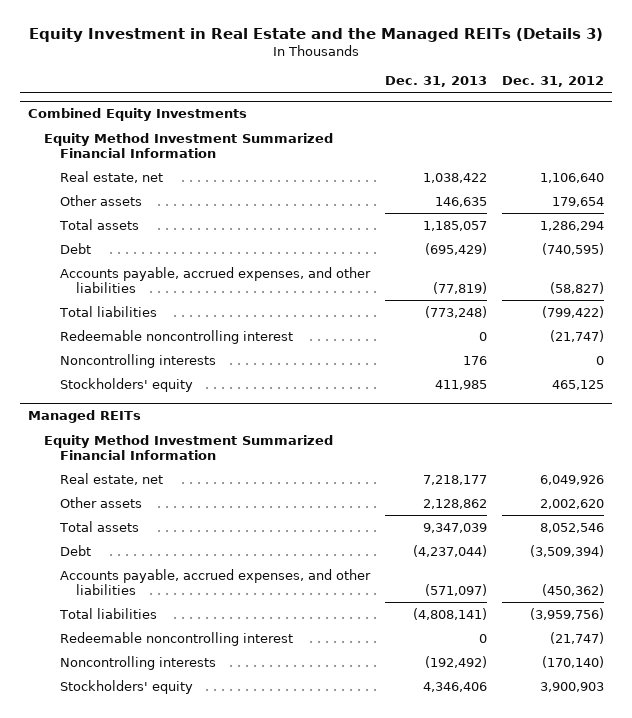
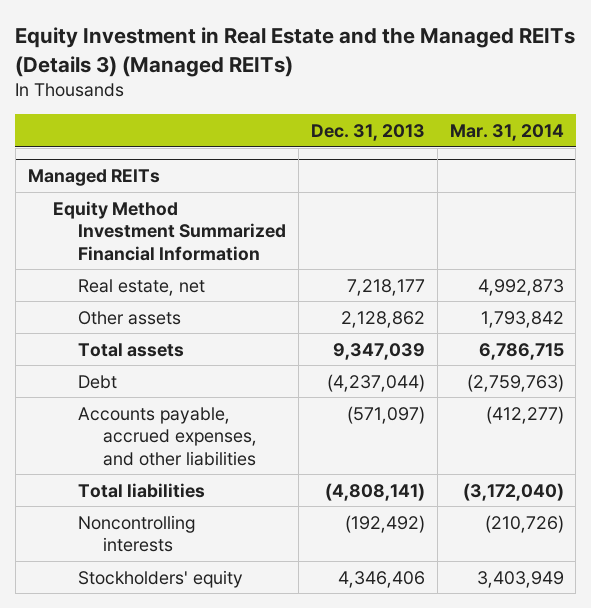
[28,28,603,43] Equity Investment in Real Estate and the Managed REITs (Details 3) -> [15,27,576,77] Equity Investment in Real Estate and the Managed REITs (Details 3) (Managed REITs)
[502,76,605,88] Dec. 31, 2012 -> none
none -> [449,123,564,141] Mar. 31, 2014
[27,108,247,122] Combined Equity Investments -> none
[43,132,333,158] Equity Method Investment Summarized Financial Information -> none
[59,170,163,183] Real estate, net -> none
[59,194,142,206] Other assets -> none
[58,218,139,230] Total assets -> none
[59,242,91,254] Debt -> none
[59,266,371,293] Accounts payable, accrued expenses, and other liabilities -> none
[58,305,157,317] Total liabilities -> none
[59,329,293,344] Redeemable noncontrolling interest -> none
[59,353,216,368] Noncontrolling interests -> none
[59,377,193,392] Stockholders' equity -> none
[59,631,293,646] Redeemable noncontrolling interest -> none

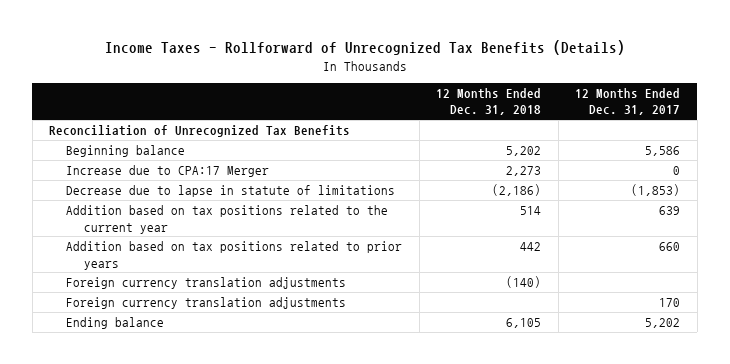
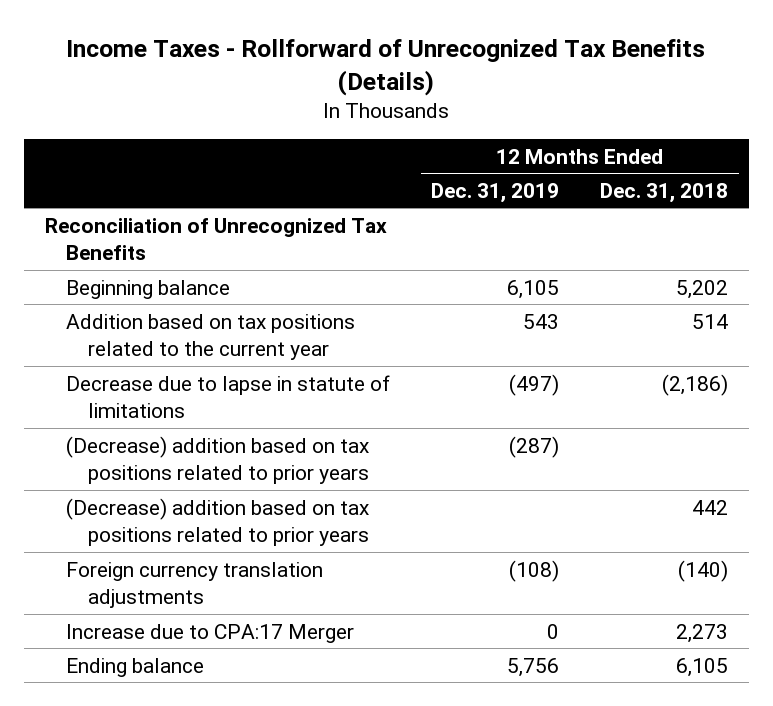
[575,87,681,116] 12 Months Ended Dec. 31, 2017 -> none
none -> [431,182,560,203] Dec. 31, 2019
[66,184,396,197] Decrease due to lapse in statute of limitations -> [66,374,391,418] Decrease due to lapse in statute of limitations
none -> [66,435,370,484] (Decrease) addition based on tax positions related to prior years
[66,240,403,270] Addition based on tax positions related to prior years -> [66,497,370,546] (Decrease) addition based on tax positions related to prior years
[66,296,347,309] Foreign currency translation adjustments -> none
[66,164,270,177] Increase due to CPA:17 Merger -> [66,623,355,643] Increase due to CPA:17 Merger

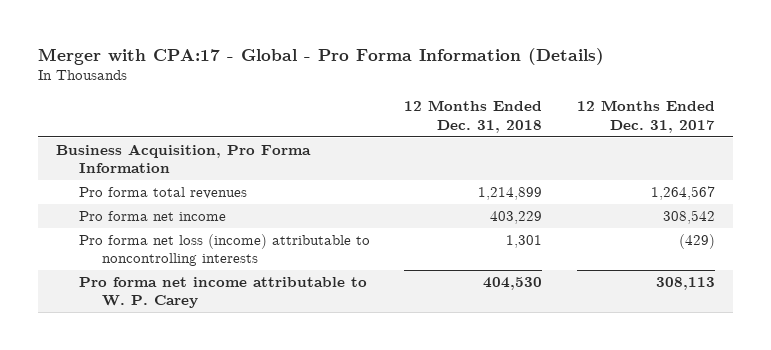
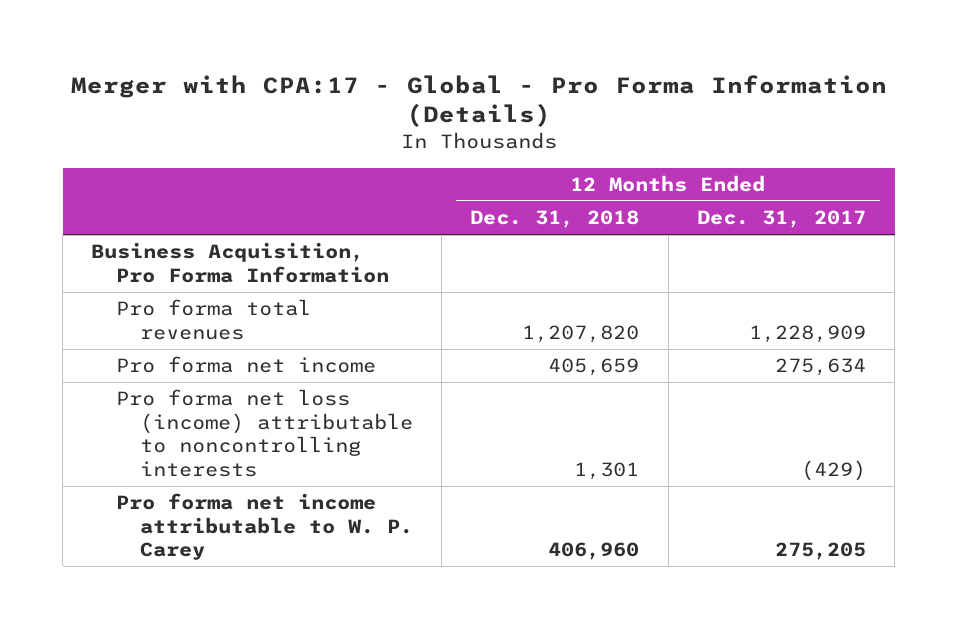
[478,187,543,201] 1,214,899 -> [522,324,640,343] 1,207,820
[651,186,716,201] 1,264,567 -> [748,324,866,343] 1,228,909
[490,211,543,225] 403,229 -> [548,358,640,377] 405,659
[663,210,716,225] 308,542 -> [774,358,866,377] 275,634
[483,277,543,291] 404,530 -> [548,542,640,561] 406,960
[656,277,716,291] 308,113 -> [774,542,866,561] 275,205

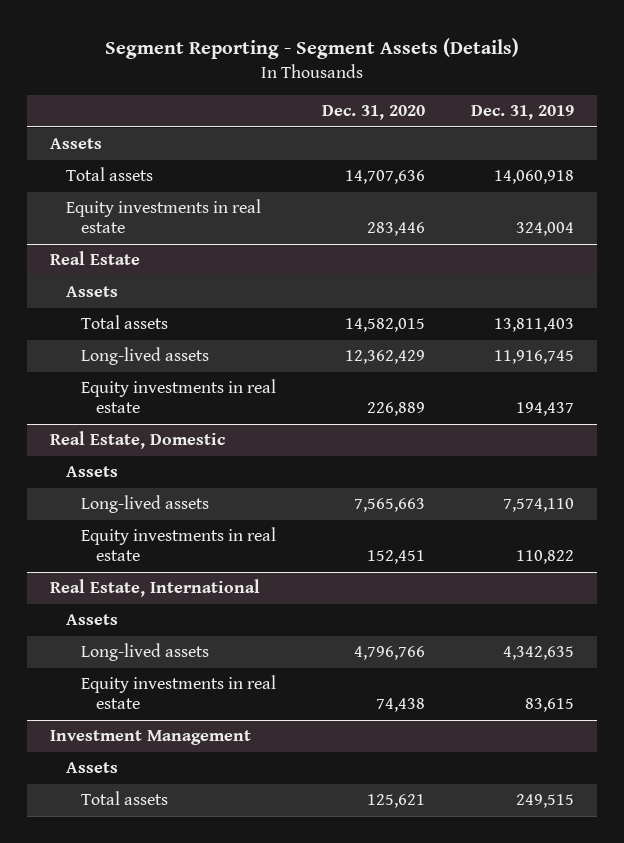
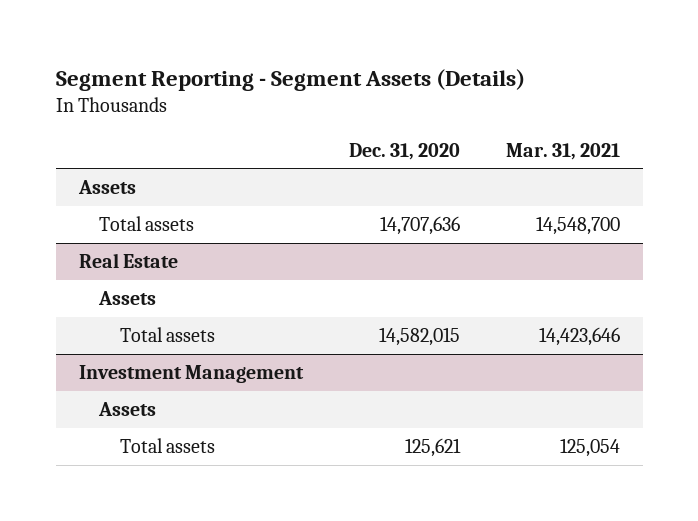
[471,105,575,121] Dec. 31, 2019 -> none
none -> [505,142,620,160] Mar. 31, 2021
[65,199,261,234] Equity investments in real estate -> none
[80,347,209,366] Long-lived assets -> none
[80,379,276,414] Equity investments in real estate -> none
[50,431,226,450] Real Estate, Domestic -> none
[65,466,118,478] Assets -> none
[80,495,209,514] Long-lived assets -> none
[80,527,276,562] Equity investments in real estate -> none
[50,579,261,598] Real Estate, International -> none
[65,614,118,626] Assets -> none
[80,643,209,662] Long-lived assets -> none
[80,675,276,710] Equity investments in real estate -> none

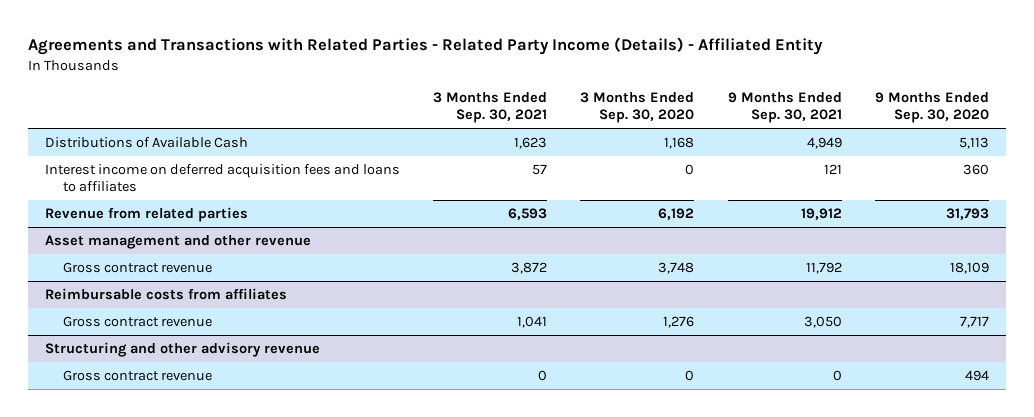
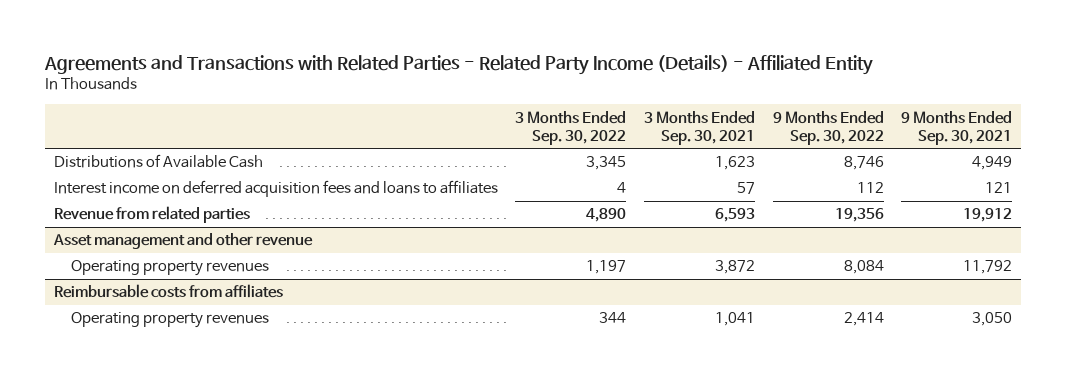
[580,91,695,124] 3 Months Ended Sep. 30, 2020 -> none
[875,91,990,124] 9 Months Ended Sep. 30, 2020 -> none
none -> [515,110,627,145] 3 Months Ended Sep. 30, 2022
none -> [772,110,884,145] 9 Months Ended Sep. 30, 2022
[63,262,213,274] Gross contract revenue -> [70,260,269,277] Operating property revenues
[44,342,320,358] Structuring and other advisory revenue -> none
[63,370,213,382] Gross contract revenue -> none
[63,316,213,328] Gross contract revenue -> [70,312,269,329] Operating property revenues

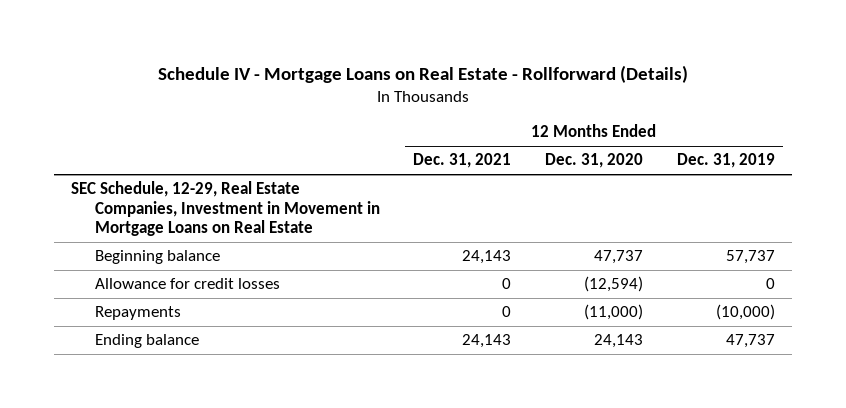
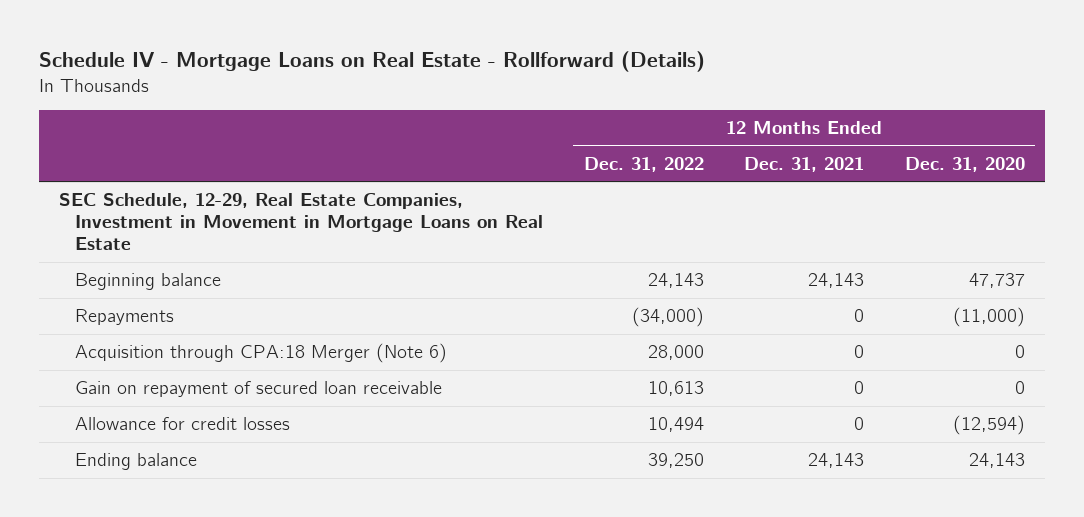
[676,153,775,169] Dec. 31, 2019 -> none
none -> [583,156,704,172] Dec. 31, 2022
none -> [75,343,448,364] Acquisition through CPA:18 Merger (Note 6)
none -> [75,381,443,398] Gain on repayment of secured loan receivable
[94,278,280,290] Allowance for credit losses -> [75,417,291,431] Allowance for credit losses

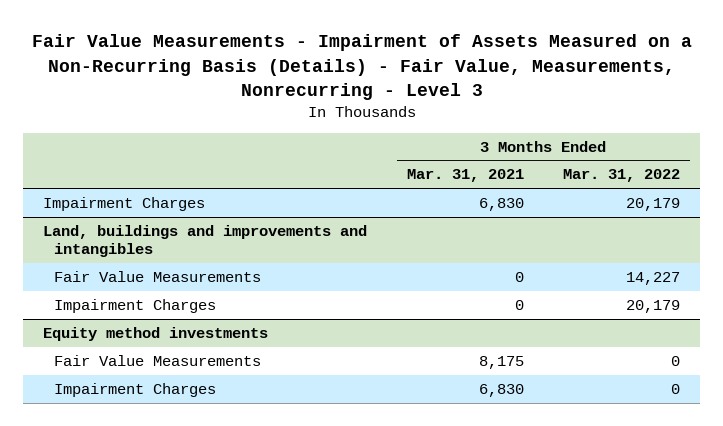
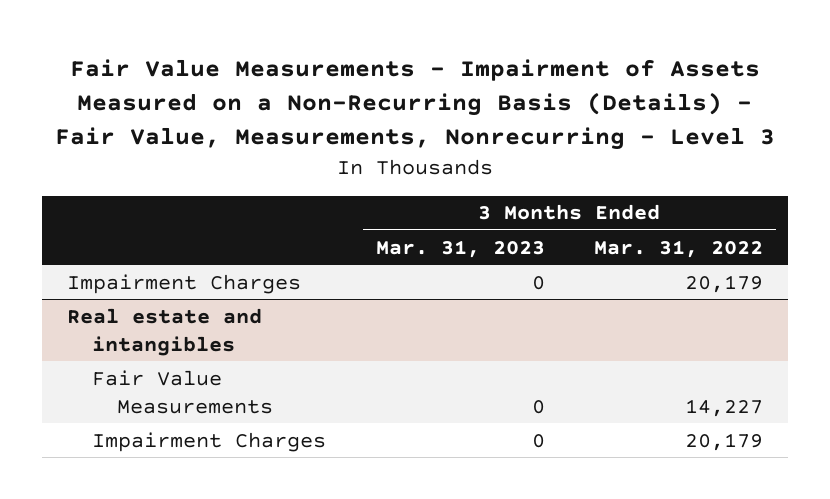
[406,169,524,183] Mar. 31, 2021 -> none
none -> [375,239,545,258] Mar. 31, 2023
[43,225,368,258] Land, buildings and improvements and intangibles -> [66,307,262,356] Real estate and intangibles
[43,327,269,342] Equity method investments -> none
[54,355,262,367] Fair Value Measurements -> none
[54,383,217,398] Impairment Charges -> none

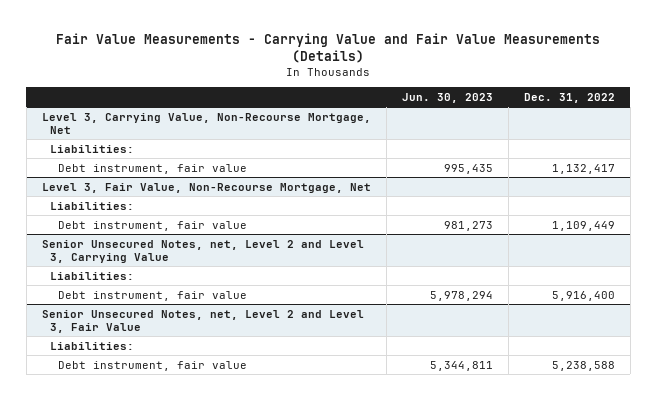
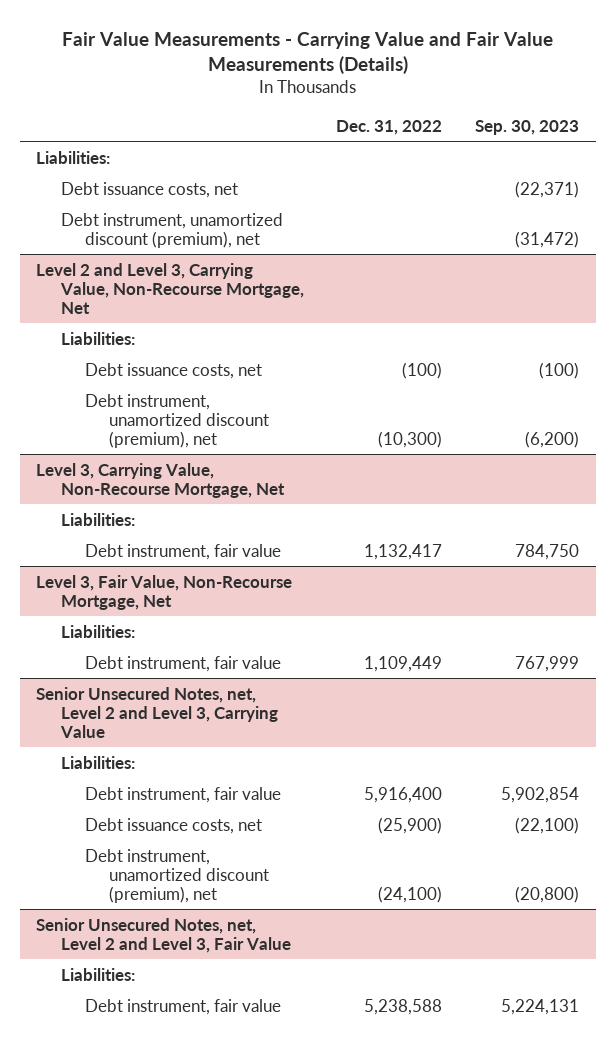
[401,92,493,103] Jun. 30, 2023 -> none
none -> [475,119,580,135] Sep. 30, 2023
none -> [36,150,111,164] Liabilities:
none -> [60,181,238,198] Debt issuance costs, net
none -> [60,212,283,248] Debt instrument, unamortized discount (premium), net
none -> [36,262,304,314] Level 2 and Level 3, Carrying Value, Non-Recourse Mortgage, Net
none -> [60,331,135,345] Liabilities:
none -> [84,362,262,379] Debt issuance costs, net
none -> [84,393,269,448] Debt instrument, unamortized discount (premium), net
none -> [84,817,262,834] Debt issuance costs, net
none -> [84,848,269,903] Debt instrument, unamortized discount (premium), net

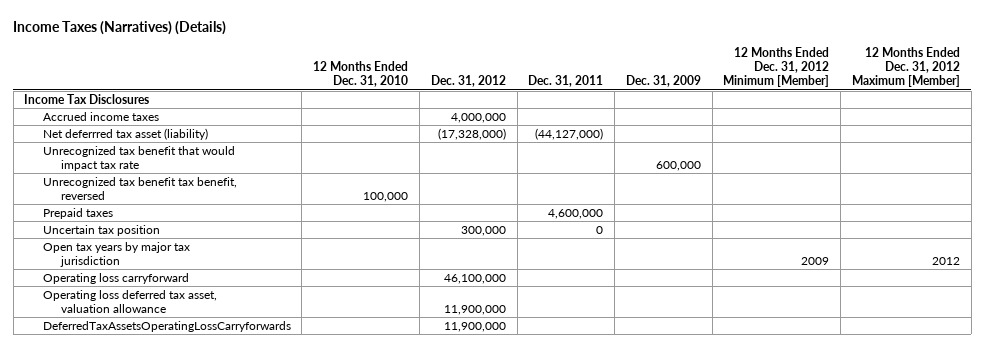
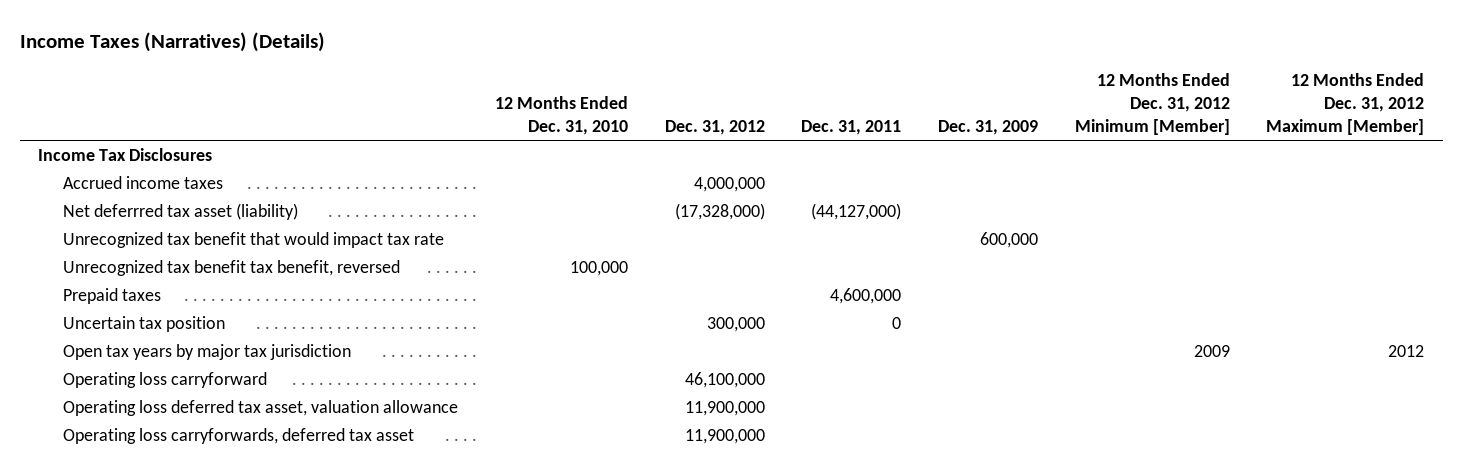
[42,321,291,333] DeferredTaxAssetsOperatingLossCarryforwards -> [63,428,415,445] Operating loss carryforwards, deferred tax asset

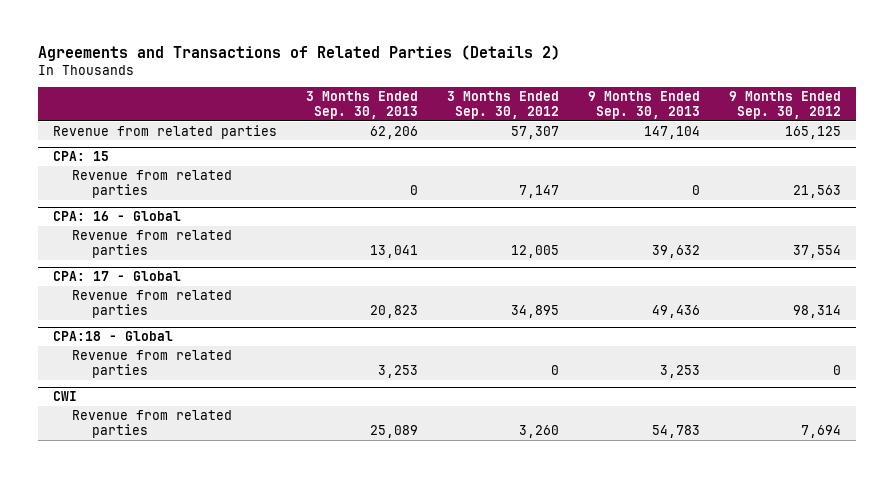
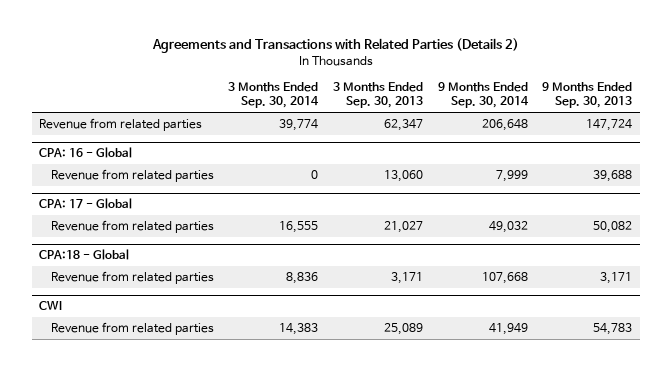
[38,44,561,61] Agreements and Transactions of Related Parties (Details 2) -> [151,38,519,54] Agreements and Transactions with Related Parties (Details 2)
[447,91,560,120] 3 Months Ended Sep. 30, 2012 -> none
[729,91,842,120] 9 Months Ended Sep. 30, 2012 -> none
none -> [228,82,320,109] 3 Months Ended Sep. 30, 2014
none -> [437,82,529,109] 9 Months Ended Sep. 30, 2014
[52,151,109,162] CPA: 15 -> none
[72,169,233,199] Revenue from related parties -> none
[369,125,418,139] 62,206 -> [383,118,423,131] 62,347
[644,125,701,139] 147,104 -> [586,118,633,131] 147,724
[369,245,418,259] 13,041 -> [383,169,423,182] 13,060
[652,245,701,259] 39,632 -> [593,169,633,182] 39,688
[369,305,418,319] 20,823 -> [383,220,423,233] 21,027
[652,305,701,319] 49,436 -> [593,220,633,233] 50,082
[377,365,418,379] 3,253 -> [390,271,423,284] 3,171
[660,365,701,379] 3,253 -> [600,271,633,284] 3,171

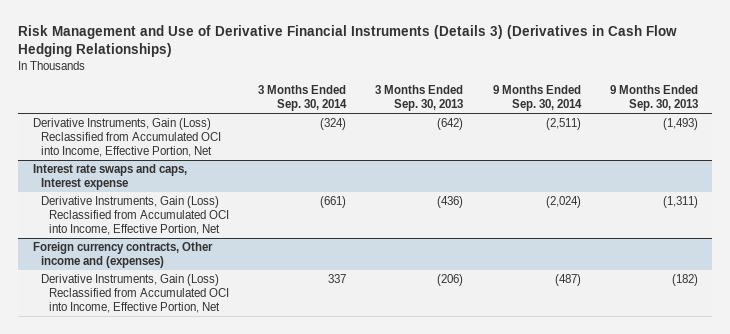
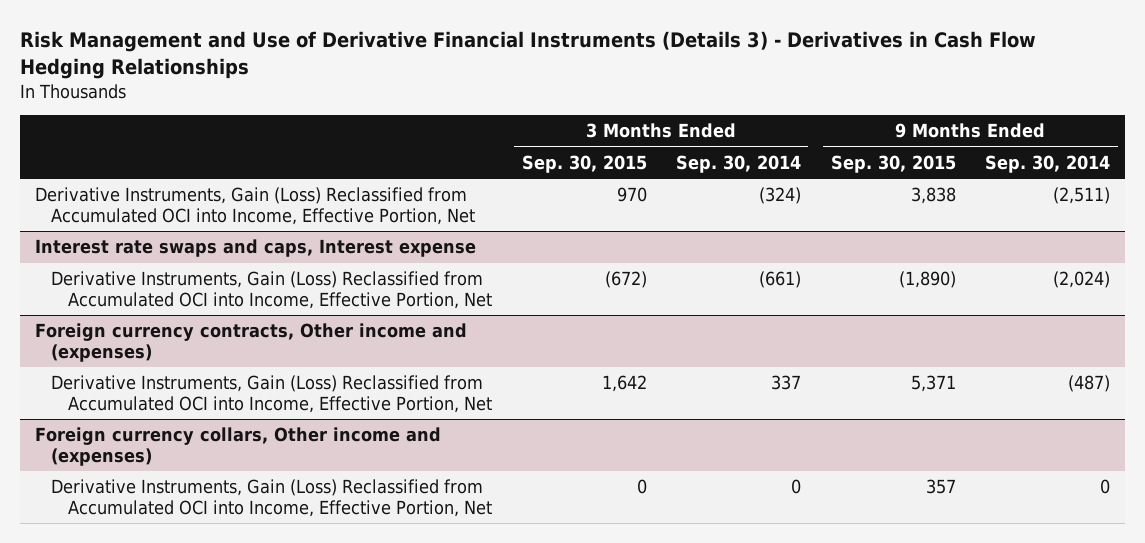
[17,25,677,58] Risk Management and Use of Derivative Financial Instruments (Details 3) (Derivatives in Cash Flow Hedging Relationships) -> [19,30,1036,80] Risk Management and Use of Derivative Financial Instruments (Details 3) - Derivatives in Cash Flow Hedging Relationships
[375,85,464,112] 3 Months Ended Sep. 30, 2013 -> none
[609,85,698,112] 9 Months Ended Sep. 30, 2013 -> none
none -> [521,154,647,173] Sep. 30, 2015
none -> [830,154,956,173] Sep. 30, 2015
none -> [34,427,441,466] Foreign currency collars, Other income and (expenses)
none -> [51,479,492,517] Derivative Instruments, Gain (Loss) Reclassified from Accumulated OCI into Income, Effective Portion, Net

